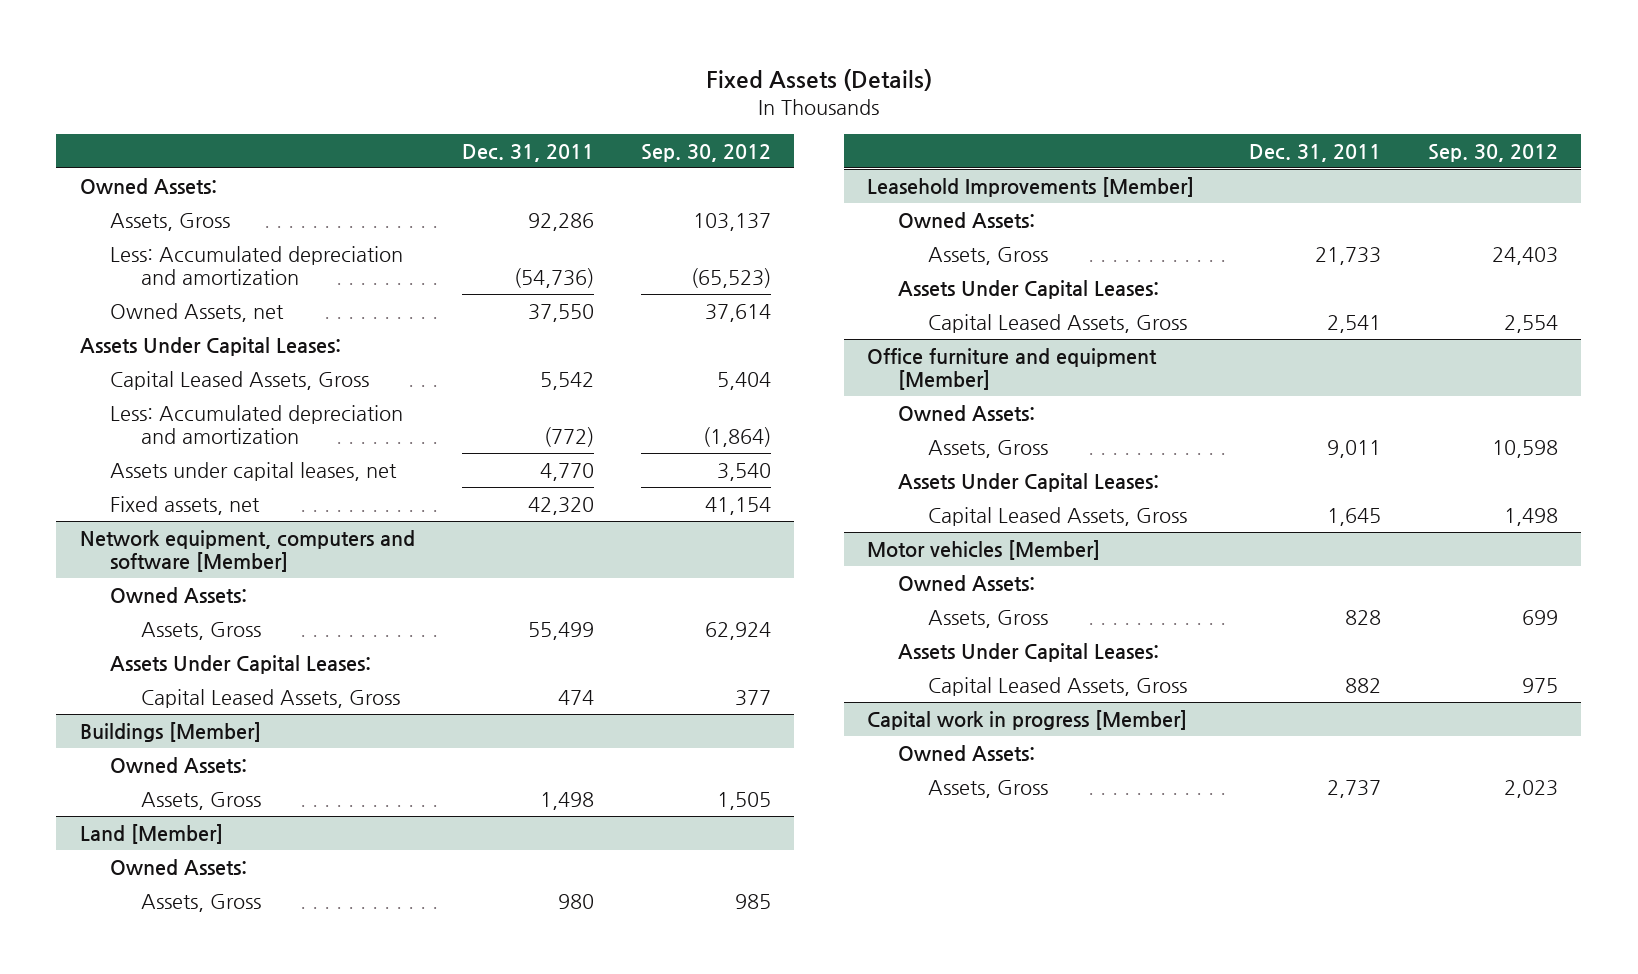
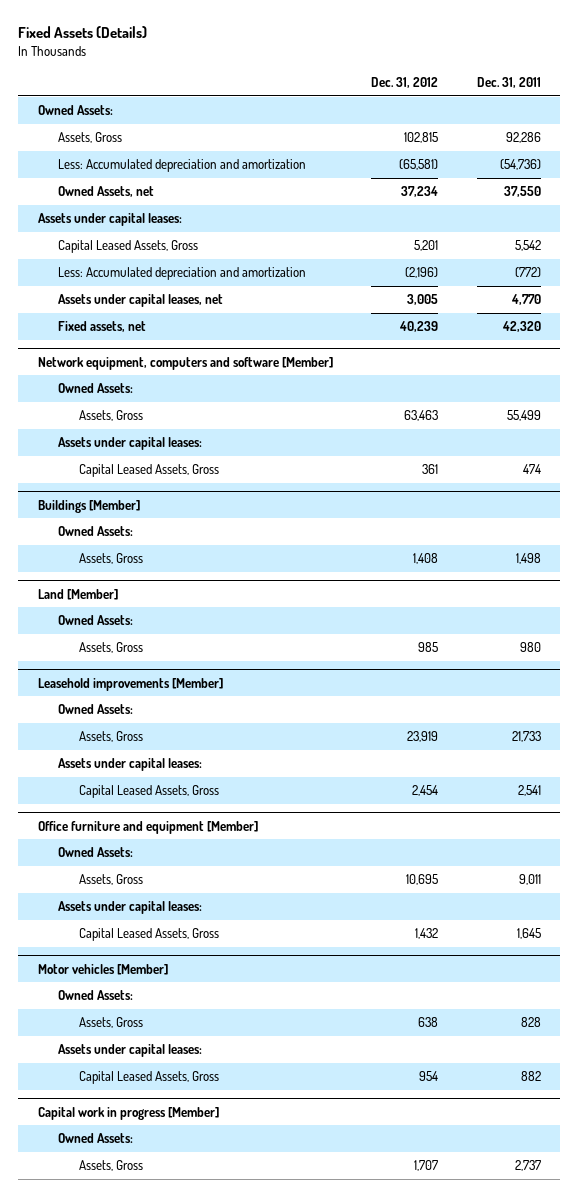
[640,143,771,162] Sep. 30, 2012 -> none
none -> [371,77,439,89] Dec. 31, 2012
[79,336,341,356] Assets Under Capital Leases: -> [37,213,182,227] Assets under capital leases:
[110,654,372,674] Assets Under Capital Leases: -> [58,437,203,451] Assets under capital leases:
[867,176,1195,197] Leasehold Improvements [Member] -> [37,677,223,691] Leasehold improvements [Member]
[897,279,1159,299] Assets Under Capital Leases: -> [58,758,203,772] Assets under capital leases:
[897,472,1159,492] Assets Under Capital Leases: -> [58,901,203,915] Assets under capital leases:
[897,642,1159,662] Assets Under Capital Leases: -> [58,1044,203,1058] Assets under capital leases:

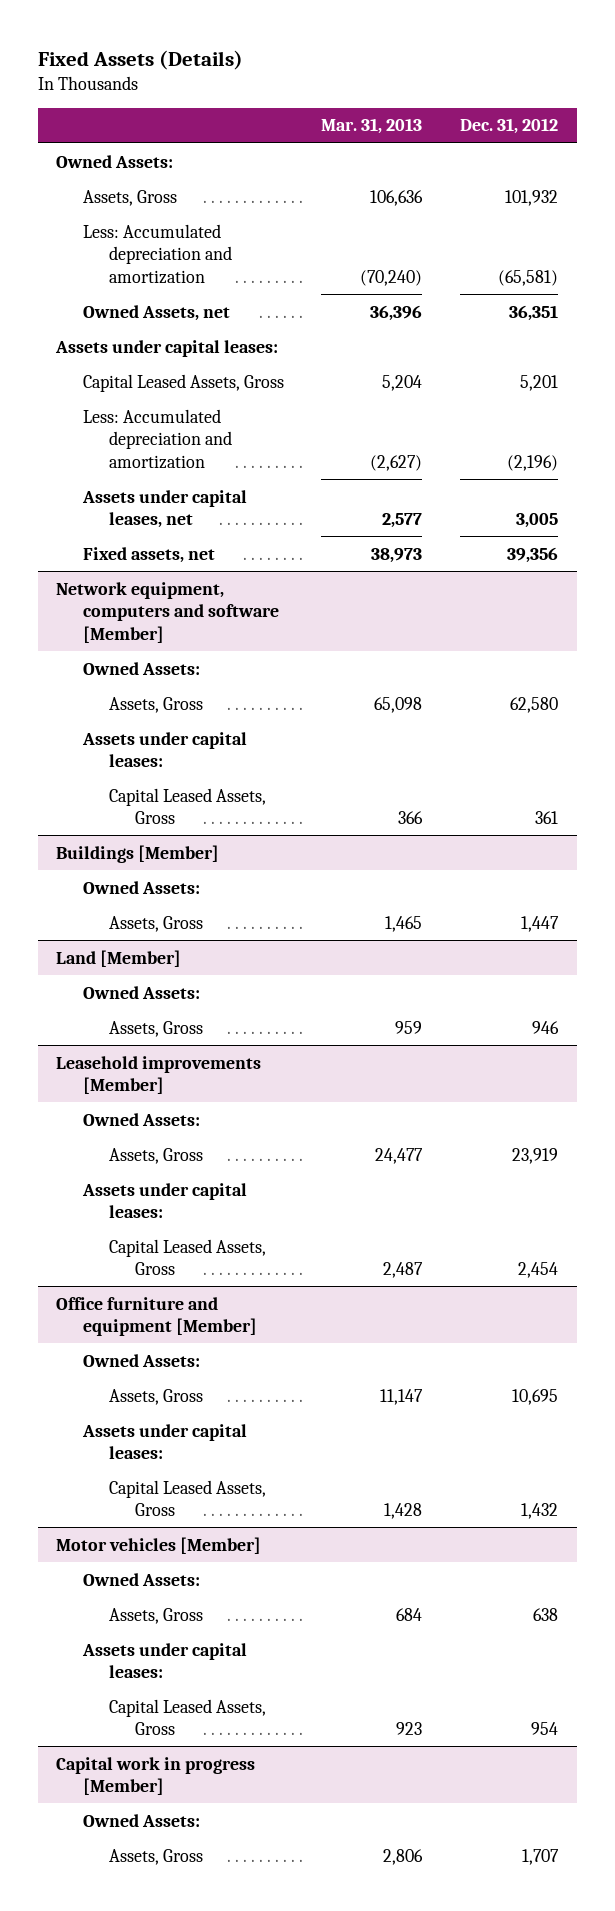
[476,77,541,89] Dec. 31, 2011 -> none
none -> [321,118,423,135] Mar. 31, 2013
[404,132,439,144] 102,815 -> [505,189,559,206] 101,932
[401,186,439,198] 37,234 -> [509,304,559,321] 36,351
[399,321,439,333] 40,239 -> [507,546,559,563] 39,356
[404,410,439,422] 63,463 -> [510,696,559,713] 62,580
[413,553,439,565] 1,408 -> [521,915,560,932] 1,447
[418,642,439,653] 985 -> [532,1020,560,1034] 946

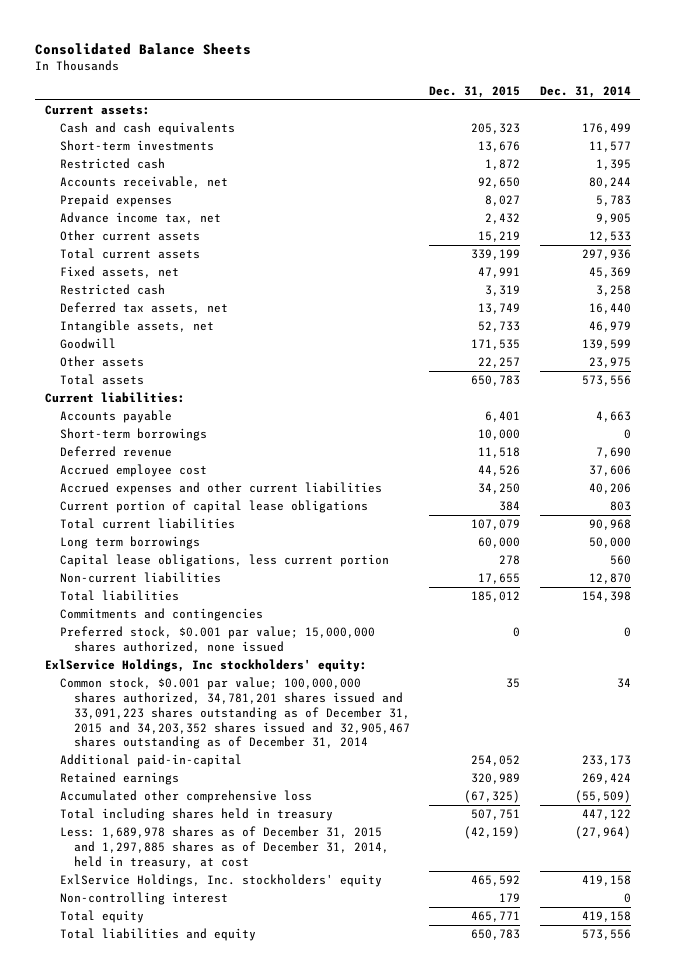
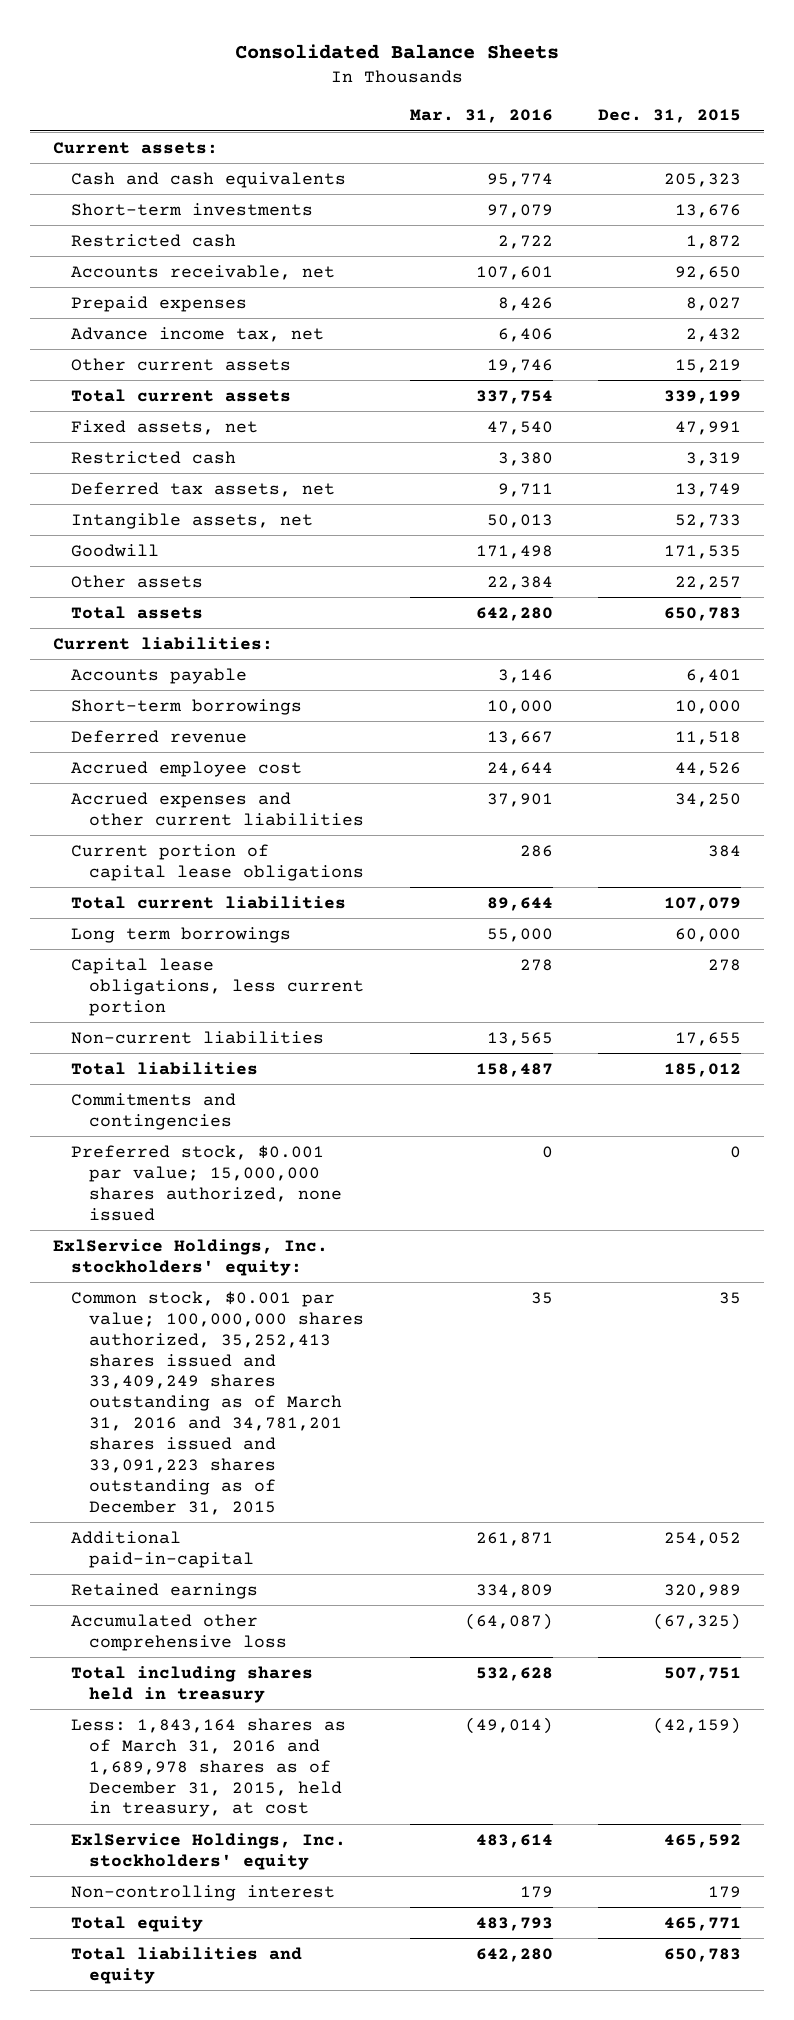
[539,86,631,99] Dec. 31, 2014 -> none
none -> [409,109,553,124] Mar. 31, 2016
[45,659,368,673] ExlService Holdings, Inc stockholders' equity: -> [52,1238,328,1276] ExlService Holdings, Inc. stockholders' equity:
[59,677,411,750] Common stock, $0.001 par value; 100,000,000 shares authorized, 34,781,201 shares issued and 33,091,223 shares outstanding as of December 31, 2015 and 34,203,352 shares issued and 32,905,467 shares outstanding as of December 31, 2014 -> [70,1290,365,1515] Common stock, $0.001 par value; 100,000,000 shares authorized, 35,252,413 shares issued and 33,409,249 shares outstanding as of March 31, 2016 and 34,781,201 shares issued and 33,091,223 shares outstanding as of December 31, 2015
[59,826,390,869] Less: 1,689,978 shares as of December 31, 2015 and 1,297,885 shares as of December 31, 2014, held in treasury, at cost -> [70,1717,346,1818] Less: 1,843,164 shares as of March 31, 2016 and 1,689,978 shares as of December 31, 2015, held in treasury, at cost

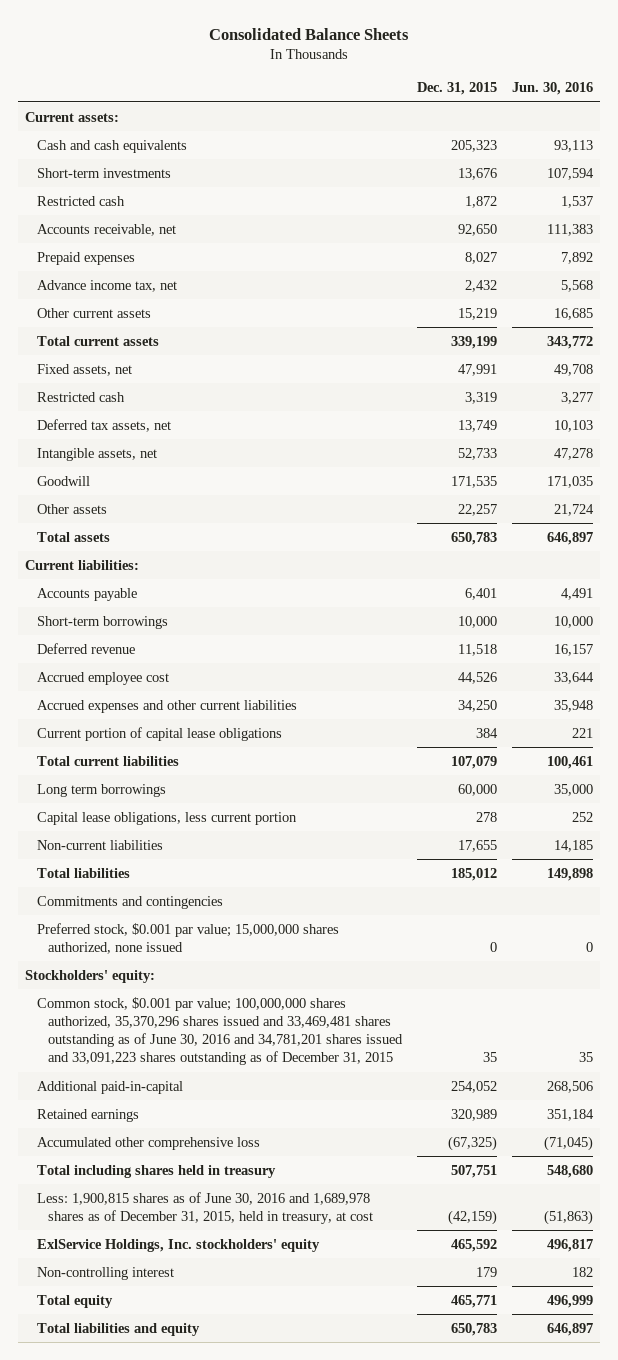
[409,109,553,124] Mar. 31, 2016 -> none
none -> [511,82,593,96] Jun. 30, 2016
[52,1238,328,1276] ExlService Holdings, Inc. stockholders' equity: -> [25,969,156,983] Stockholders' equity:
[70,1290,365,1515] Common stock, $0.001 par value; 100,000,000 shares authorized, 35,252,413 shares issued and 33,409,249 shares outstanding as of March 31, 2016 and 34,781,201 shares issued and 33,091,223 shares outstanding as of December 31, 2015 -> [36,996,403,1066] Common stock, $0.001 par value; 100,000,000 shares authorized, 35,370,296 shares issued and 33,469,481 shares outstanding as of June 30, 2016 and 34,781,201 shares issued and 33,091,223 shares outstanding as of December 31, 2015
[70,1717,346,1818] Less: 1,843,164 shares as of March 31, 2016 and 1,689,978 shares as of December 31, 2015, held in treasury, at cost -> [36,1191,373,1224] Less: 1,900,815 shares as of June 30, 2016 and 1,689,978 shares as of December 31, 2015, held in treasury, at cost

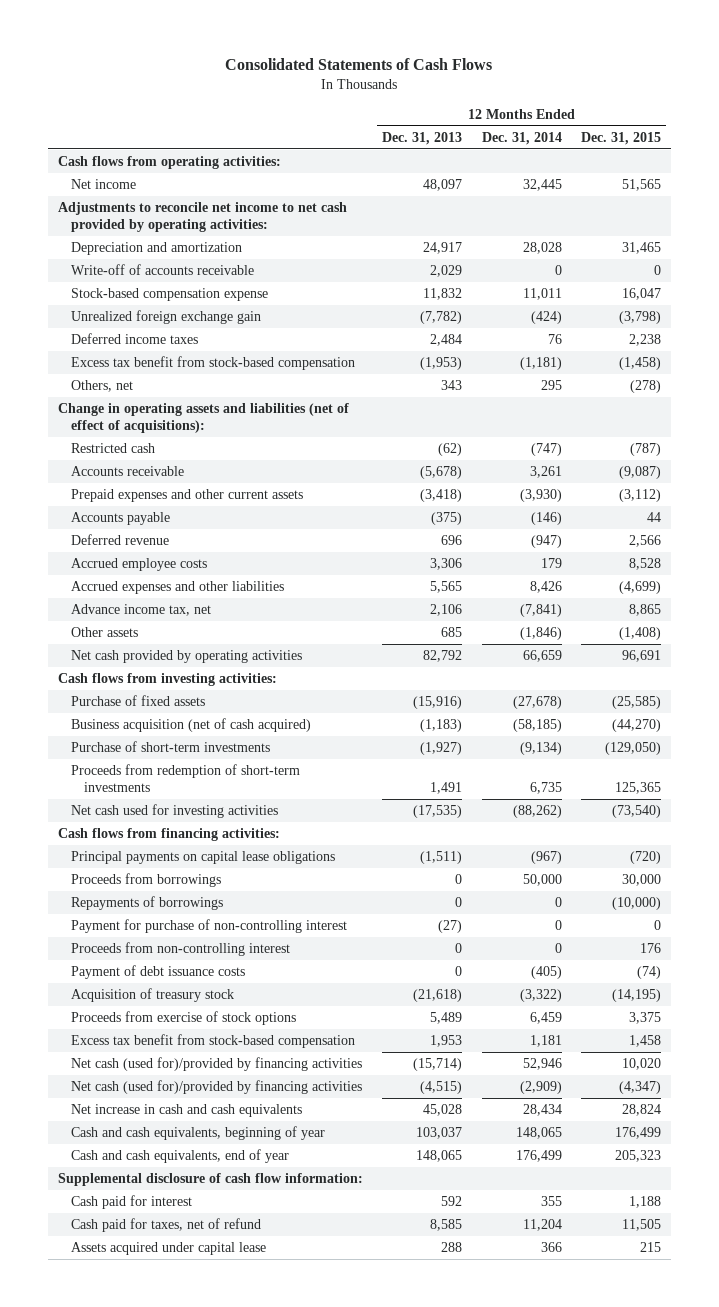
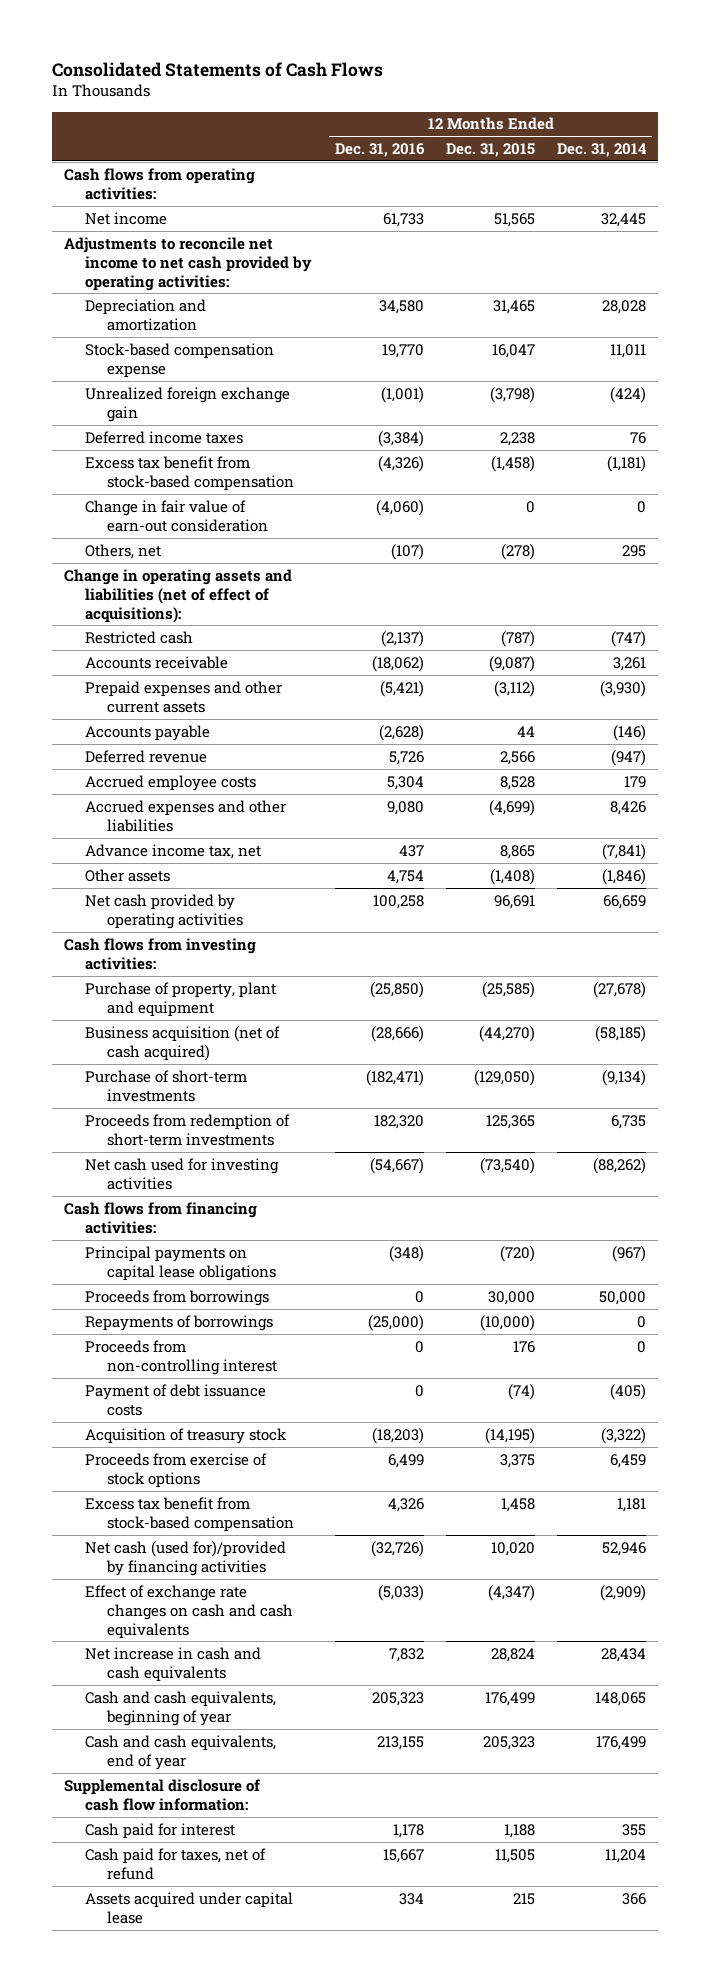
[382,131,463,145] Dec. 31, 2013 -> none
none -> [334,143,425,158] Dec. 31, 2016
[70,264,254,276] Write-off of accounts receivable -> none
none -> [85,499,268,532] Change in fair value of earn-out consideration
[70,695,205,707] Purchase of fixed assets -> [85,981,277,1017] Purchase of property, plant and equipment
[70,919,347,934] Payment for purchase of non-controlling interest -> none
[70,1080,362,1095] Net cash (used for)/provided by financing activities -> [85,1584,293,1639] Effect of exchange rate changes on cash and cash equivalents

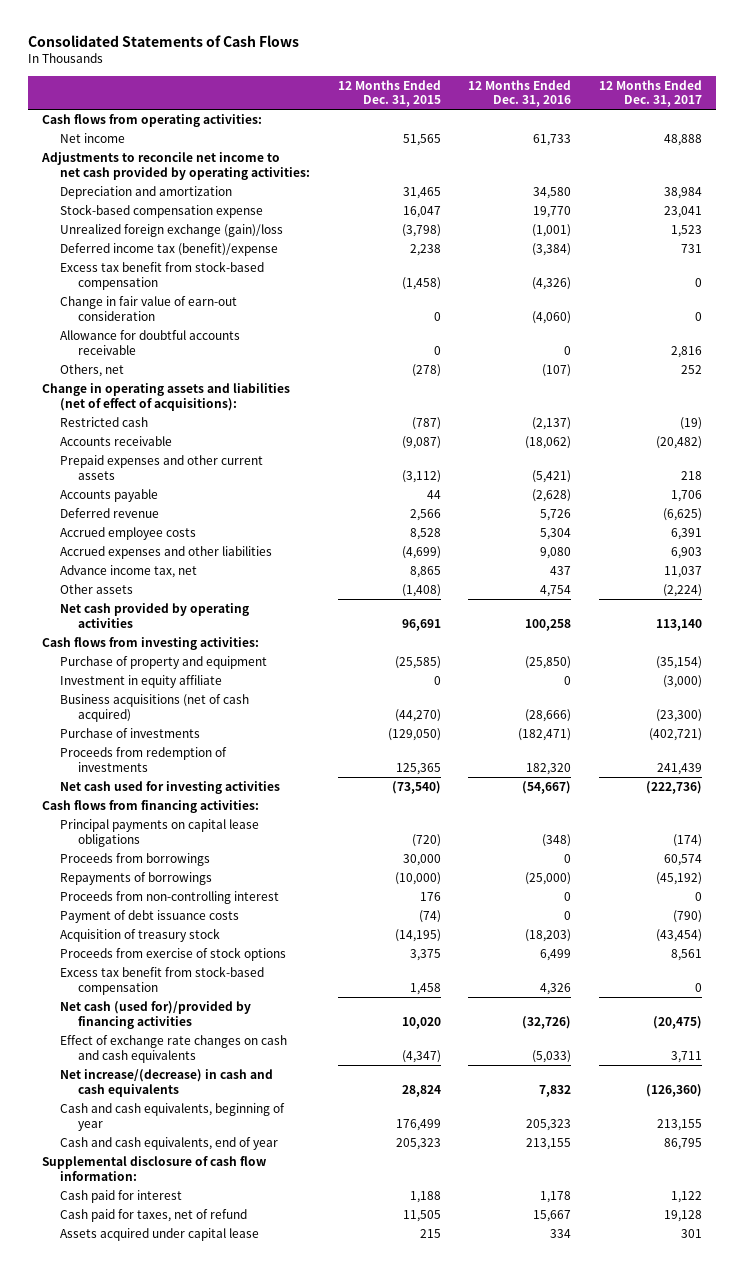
[557,143,648,158] Dec. 31, 2014 -> none
none -> [598,79,702,108] 12 Months Ended Dec. 31, 2017
[85,386,291,422] Unrealized foreign exchange gain -> [59,224,283,238] Unrealized foreign exchange (gain)/loss
[85,430,244,444] Deferred income taxes -> [59,243,278,257] Deferred income tax (benefit)/expense
none -> [59,330,240,355] Allowance for doubtful accounts receivable
[85,981,277,1017] Purchase of property, plant and equipment -> [59,656,267,670] Purchase of property and equipment
none -> [59,675,222,689] Investment in equity affiliate
[85,1025,281,1061] Business acquisition (net of cash acquired) -> [59,694,249,722] Business acquisitions (net of cash acquired)
[85,1069,248,1102] Purchase of short-term investments -> [59,728,200,739] Purchase of investments
[85,1113,291,1146] Proceeds from redemption of short-term investments -> [59,747,227,772] Proceeds from redemption of investments
[85,1646,262,1682] Net increase in cash and cash equivalents -> [59,1069,273,1097] Net increase/(decrease) in cash and cash equivalents

